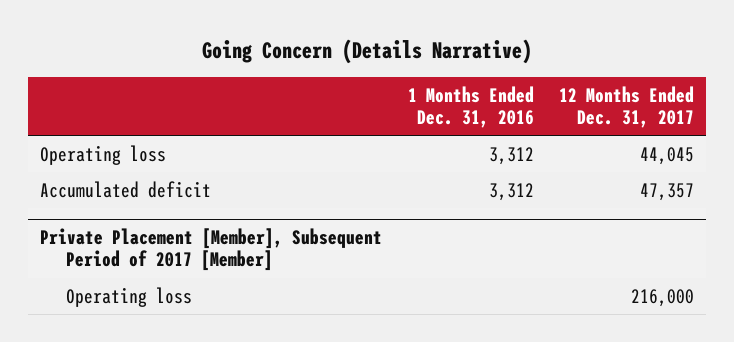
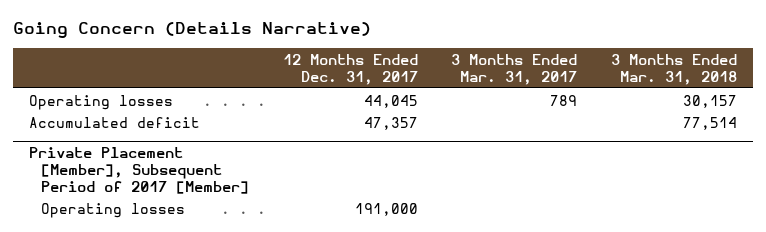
[407,85,534,129] 1 Months Ended Dec. 31, 2016 -> none
none -> [451,53,578,85] 3 Months Ended Mar. 31, 2017
none -> [610,53,737,85] 3 Months Ended Mar. 31, 2018
[40,144,167,165] Operating loss -> [29,94,174,110] Operating losses
[66,286,193,307] Operating loss -> [41,202,186,218] Operating losses
[630,288,694,307] 216,000 -> [354,202,418,216] 191,000

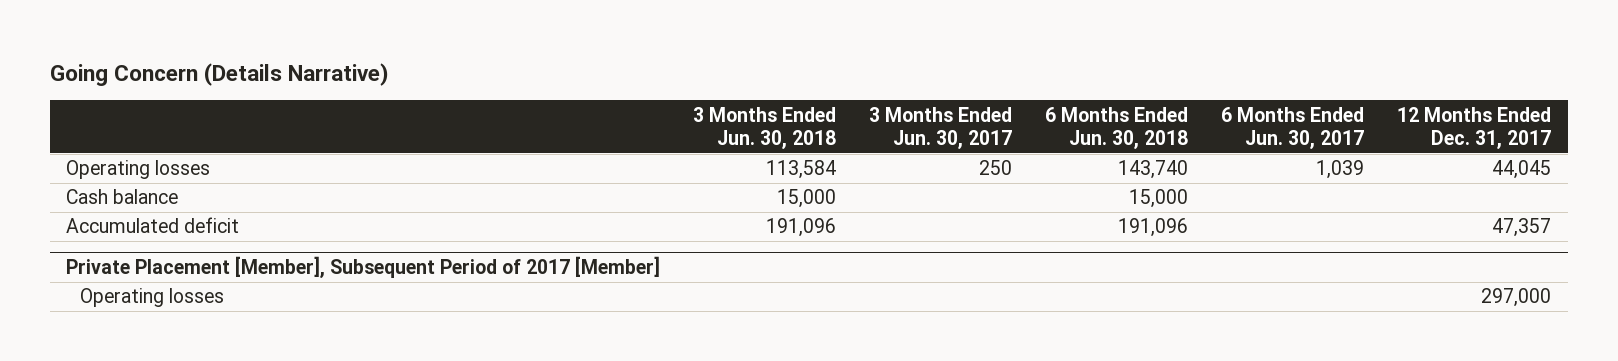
[451,53,578,85] 3 Months Ended Mar. 31, 2017 -> none
[610,53,737,85] 3 Months Ended Mar. 31, 2018 -> none
none -> [693,106,837,149] 3 Months Ended Jun. 30, 2018
none -> [869,106,1013,149] 3 Months Ended Jun. 30, 2017
none -> [1045,106,1189,149] 6 Months Ended Jun. 30, 2018
none -> [1221,106,1365,149] 6 Months Ended Jun. 30, 2017
none -> [66,189,179,205] Cash balance
[354,202,418,216] 191,000 -> [1481,288,1552,308] 297,000

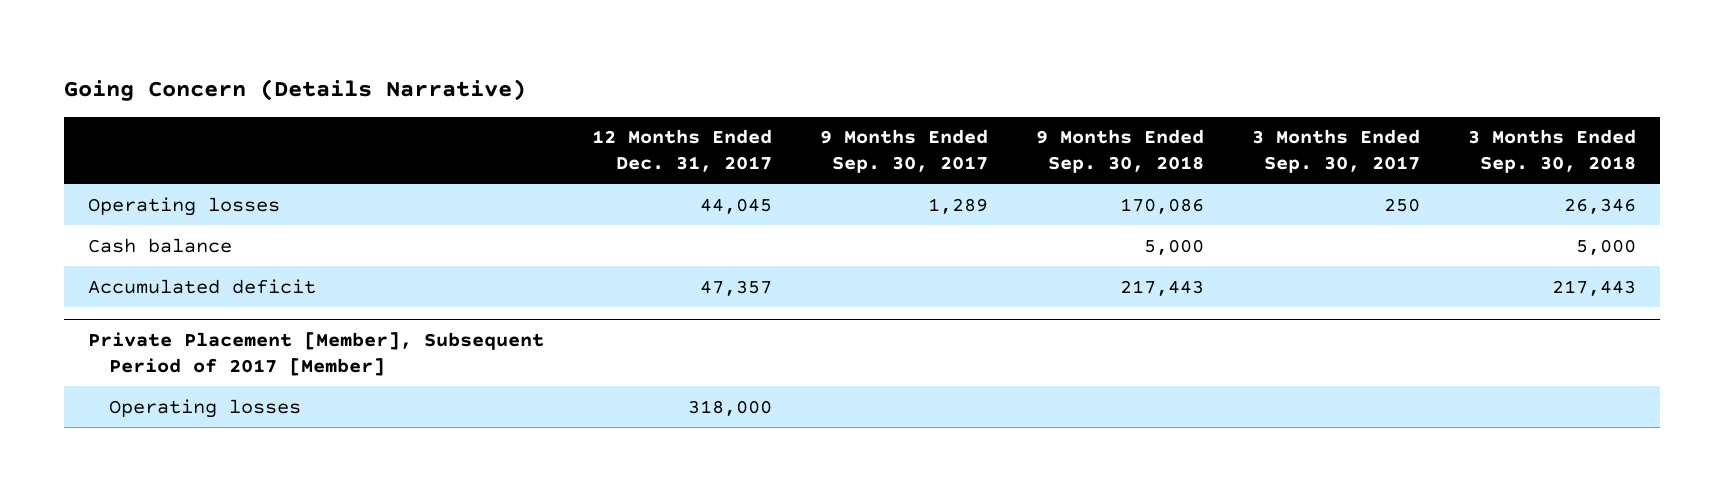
[693,106,837,149] 3 Months Ended Jun. 30, 2018 -> none
[869,106,1013,149] 3 Months Ended Jun. 30, 2017 -> none
[1045,106,1189,149] 6 Months Ended Jun. 30, 2018 -> none
[1221,106,1365,149] 6 Months Ended Jun. 30, 2017 -> none
none -> [820,129,989,174] 9 Months Ended Sep. 30, 2017
none -> [1036,129,1205,174] 9 Months Ended Sep. 30, 2018
none -> [1252,129,1421,174] 3 Months Ended Sep. 30, 2017
none -> [1468,129,1637,174] 3 Months Ended Sep. 30, 2018
[1481,288,1552,308] 297,000 -> [688,399,773,416] 318,000

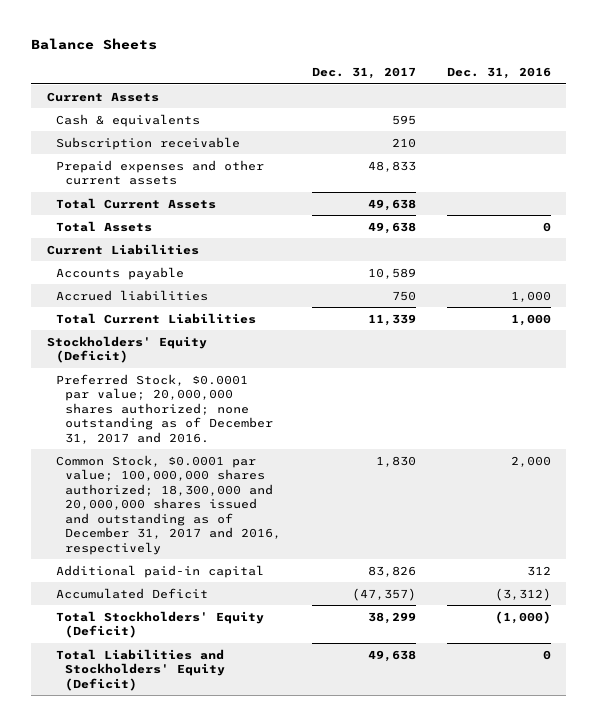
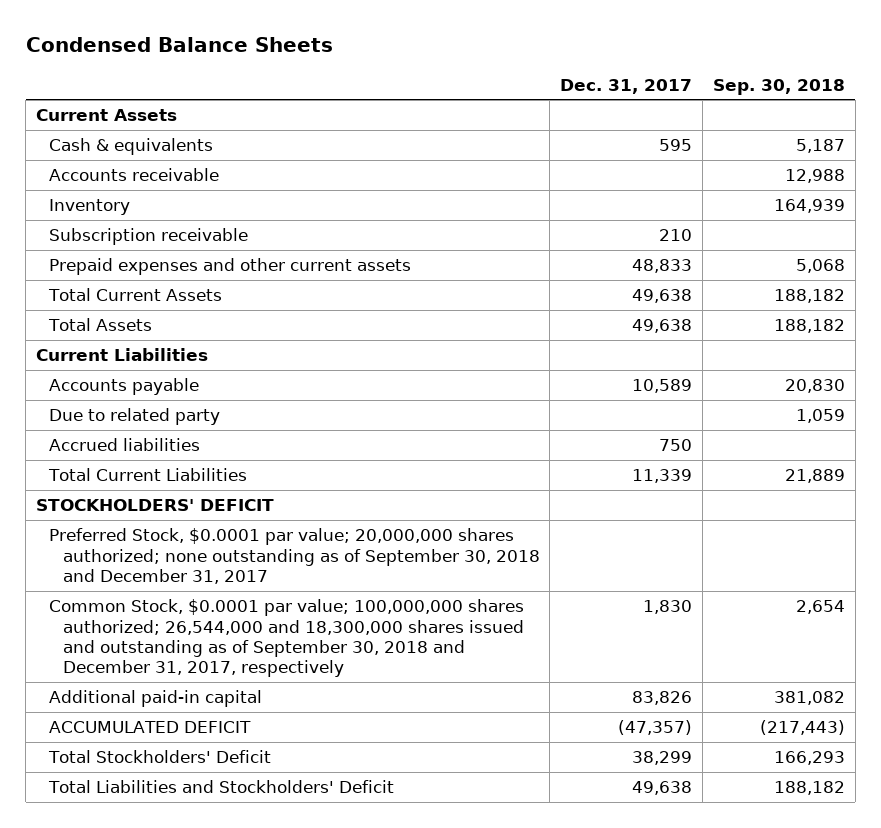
[31,38,158,51] Balance Sheets -> [25,37,333,53] Condensed Balance Sheets
[446,67,551,80] Dec. 31, 2016 -> none
none -> [712,78,845,95] Sep. 30, 2018
none -> [49,168,220,182] Accounts receivable
none -> [49,199,131,216] Inventory
none -> [49,408,221,426] Due to related party
[46,335,207,364] Stockholders' Equity (Deficit) -> [36,499,275,512] STOCKHOLDERS' DEFICIT
[55,373,274,444] Preferred Stock, $0.0001 par value; 20,000,000 shares authorized; none outstanding as of December 31, 2017 and 2016. -> [49,528,540,584] Preferred Stock, $0.0001 par value; 20,000,000 shares authorized; none outstanding as of September 30, 2018 and December 31, 2017
[55,454,282,555] Common Stock, $0.0001 par value; 100,000,000 shares authorized; 18,300,000 and 20,000,000 shares issued and outstanding as of December 31, 2017 and 2016, respectively -> [49,599,525,678] Common Stock, $0.0001 par value; 100,000,000 shares authorized; 26,544,000 and 18,300,000 shares issued and outstanding as of September 30, 2018 and December 31, 2017, respectively
[55,587,208,599] Accumulated Deficit -> [49,721,252,734] ACCUMULATED DEFICIT
[55,610,264,639] Total Stockholders' Equity (Deficit) -> [48,750,272,764] Total Stockholders' Deficit
[55,648,226,691] Total Liabilities and Stockholders' Equity (Deficit) -> [48,780,395,794] Total Liabilities and Stockholders' Deficit

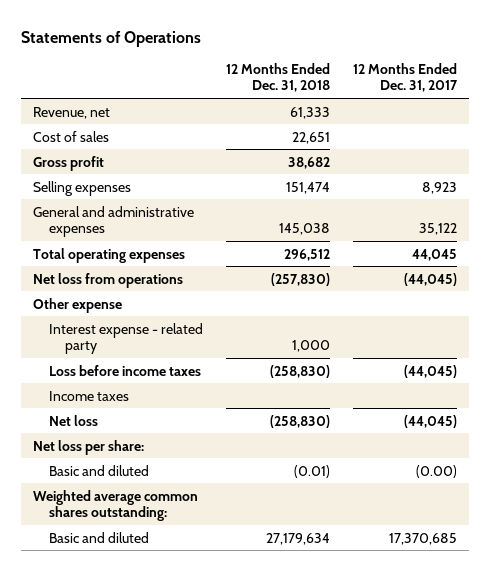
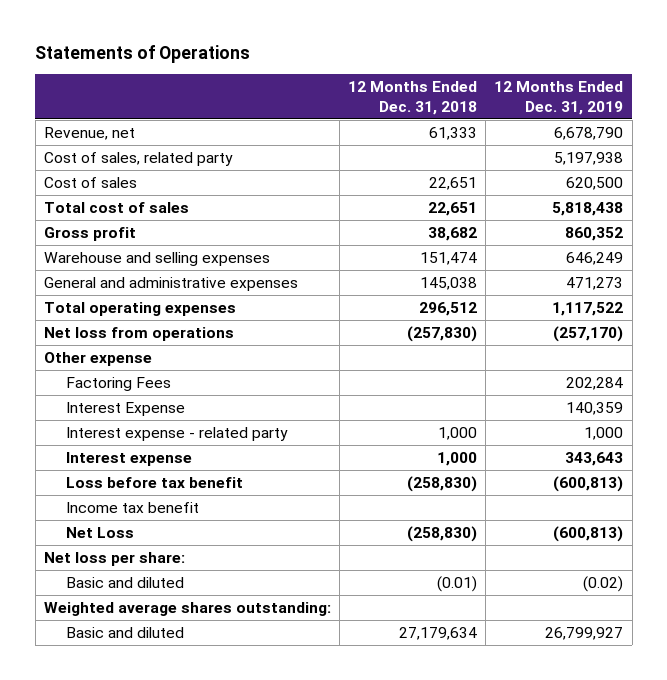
[353,63,459,93] 12 Months Ended Dec. 31, 2017 -> none
none -> [494,81,624,115] 12 Months Ended Dec. 31, 2019
none -> [43,151,233,166] Cost of sales, related party
none -> [43,201,189,213] Total cost of sales
[32,180,131,196] Selling expenses -> [43,251,270,266] Warehouse and selling expenses
none -> [66,376,172,391] Factoring Fees
none -> [66,401,186,416] Interest Expense
none -> [66,451,193,466] Interest expense
[48,364,201,376] Loss before income taxes -> [66,476,244,488] Loss before tax benefit
[48,390,129,401] Income taxes -> [66,501,200,513] Income tax benefit
[48,414,98,426] Net loss -> [66,526,135,538] Net Loss
[32,489,198,521] Weighted average common shares outstanding: -> [43,601,331,616] Weighted average shares outstanding:

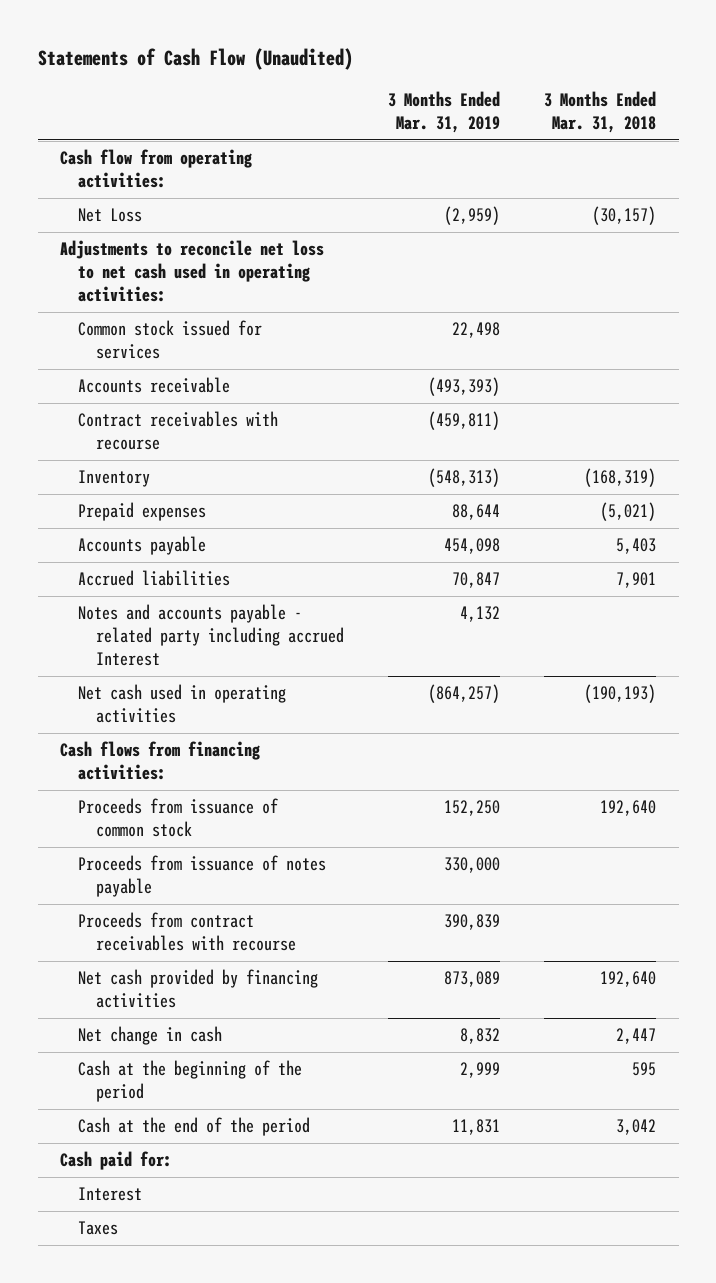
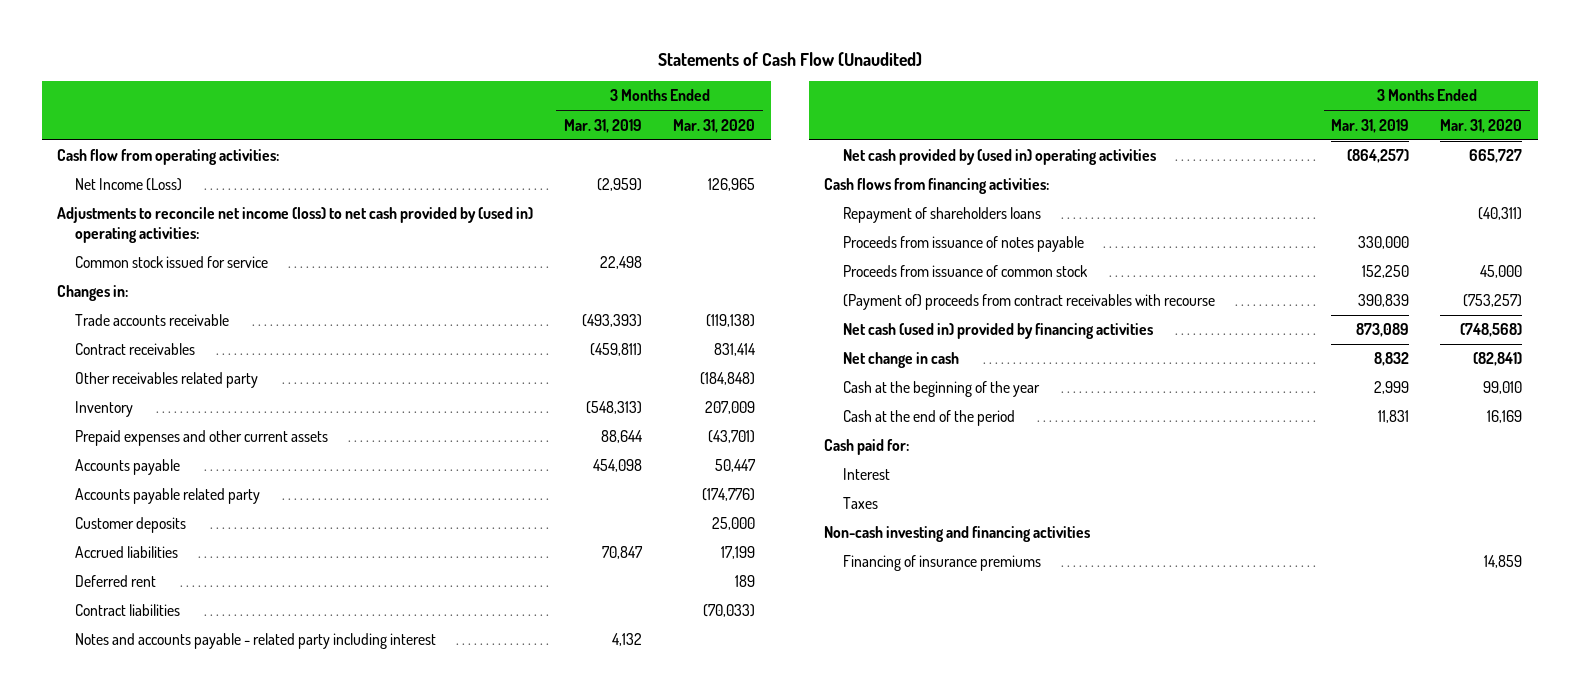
[544,91,657,134] 3 Months Ended Mar. 31, 2018 -> none
none -> [673,118,756,133] Mar. 31, 2020
[77,208,142,223] Net Loss -> [75,178,183,192] Net Income (Loss)
[59,240,324,302] Adjustments to reconcile net loss to net cash used in operating activities: -> [57,207,534,243] Adjustments to reconcile net income (loss) to net cash provided by (used in) operating activities:
[77,320,262,360] Common stock issued for services -> [75,256,269,269] Common stock issued for service
none -> [57,285,129,302] Changes in:
[77,377,230,394] Accounts receivable -> [75,314,230,327] Trade accounts receivable
[77,411,278,451] Contract receivables with recourse -> [75,343,196,356] Contract receivables
none -> [75,372,259,389] Other receivables related party
[77,502,206,522] Prepaid expenses -> [75,430,329,447] Prepaid expenses and other current assets
none -> [75,488,261,505] Accounts payable related party
none -> [75,517,187,534] Customer deposits
none -> [75,575,157,588] Deferred rent
none -> [75,604,181,617] Contract liabilities
[77,604,345,666] Notes and accounts payable - related party including accrued Interest -> [75,633,437,650] Notes and accounts payable - related party including interest
[77,684,286,724] Net cash used in operating activities -> [842,149,1156,166] Net cash provided by (used in) operating activities
none -> [842,207,1041,224] Repayment of shareholders loans
[77,798,278,838] Proceeds from issuance of common stock -> [842,265,1088,278] Proceeds from issuance of common stock
[77,912,297,952] Proceeds from contract receivables with recourse -> [842,294,1215,311] (Payment of) proceeds from contract receivables with recourse
[77,969,318,1009] Net cash provided by financing activities -> [842,323,1153,340] Net cash (used in) provided by financing activities
[77,1060,302,1103] Cash at the beginning of the period -> [842,381,1040,398] Cash at the beginning of the year
none -> [824,526,1091,543] Non-cash investing and financing activities
none -> [842,555,1041,572] Financing of insurance premiums

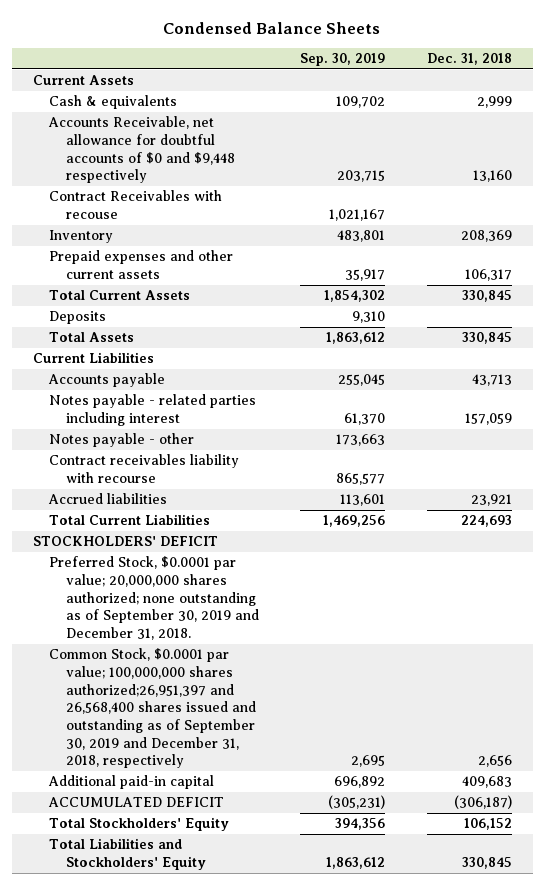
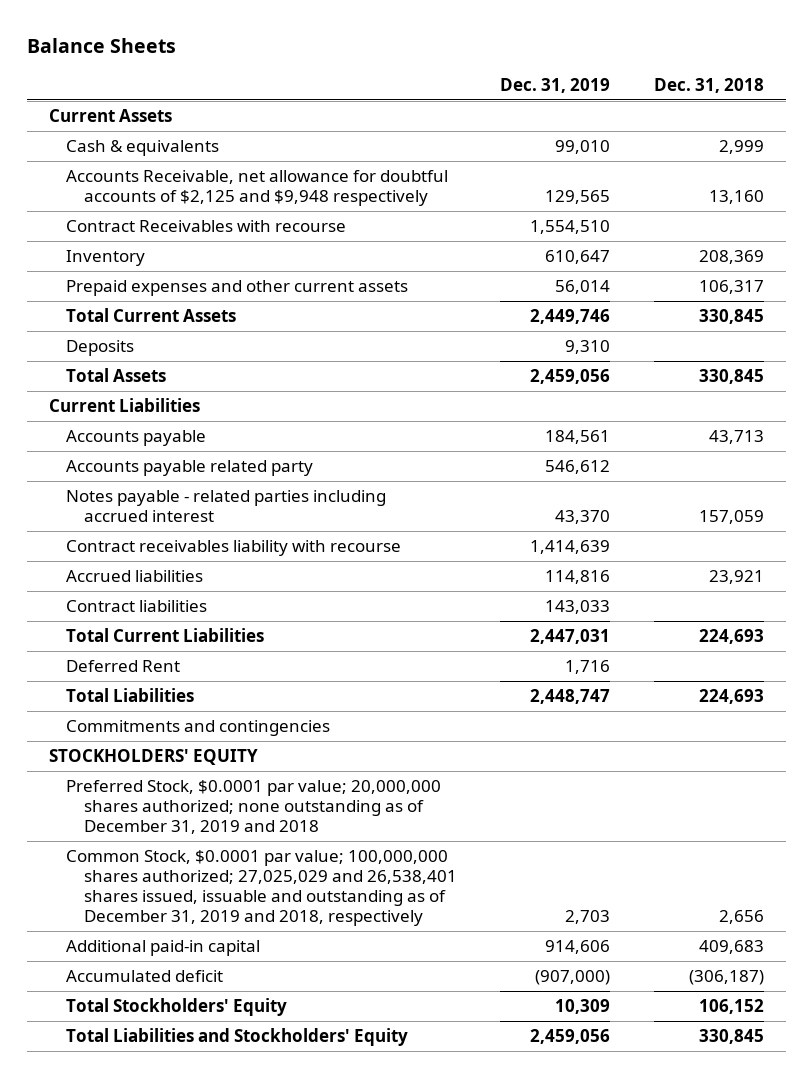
[163,21,381,34] Condensed Balance Sheets -> [26,38,176,54] Balance Sheets
[300,53,386,67] Sep. 30, 2019 -> none
none -> [500,78,611,94] Dec. 31, 2019
[48,116,235,184] Accounts Receivable, net allowance for doubtful accounts of $0 and $9,448 respectively -> [66,169,449,207] Accounts Receivable, net allowance for doubtful accounts of $2,125 and $9,948 respectively
[49,190,223,220] Contract Receivables with recouse -> [66,219,347,232] Contract Receivables with recourse
[49,433,195,448] Notes payable - other -> none
none -> [66,459,314,476] Accounts payable related party
[49,394,257,427] Notes payable - related parties including interest -> [66,489,387,523] Notes payable - related parties including accrued interest
none -> [66,599,208,612] Contract liabilities
none -> [66,659,181,672] Deferred Rent
none -> [66,687,195,702] Total Liabilities
none -> [66,719,331,736] Commitments and contingencies
[32,536,218,547] STOCKHOLDERS' DEFICIT -> [48,748,258,765] STOCKHOLDERS' EQUITY
[49,556,259,640] Preferred Stock, $0.0001 par value; 20,000,000 shares authorized; none outstanding as of September 30, 2019 and December 31, 2018. -> [66,779,442,835] Preferred Stock, $0.0001 par value; 20,000,000 shares authorized; none outstanding as of December 31, 2019 and 2018
[49,648,256,769] Common Stock, $0.0001 par value; 100,000,000 shares authorized;26,951,397 and 26,568,400 shares issued and outstanding as of September 30, 2019 and December 31, 2018, respectively -> [66,849,458,927] Common Stock, $0.0001 par value; 100,000,000 shares authorized; 27,025,029 and 26,538,401 shares issued, issuable and outstanding as of December 31, 2019 and 2018, respectively
[48,797,225,808] ACCUMULATED DEFICIT -> [66,969,224,982] Accumulated deficit

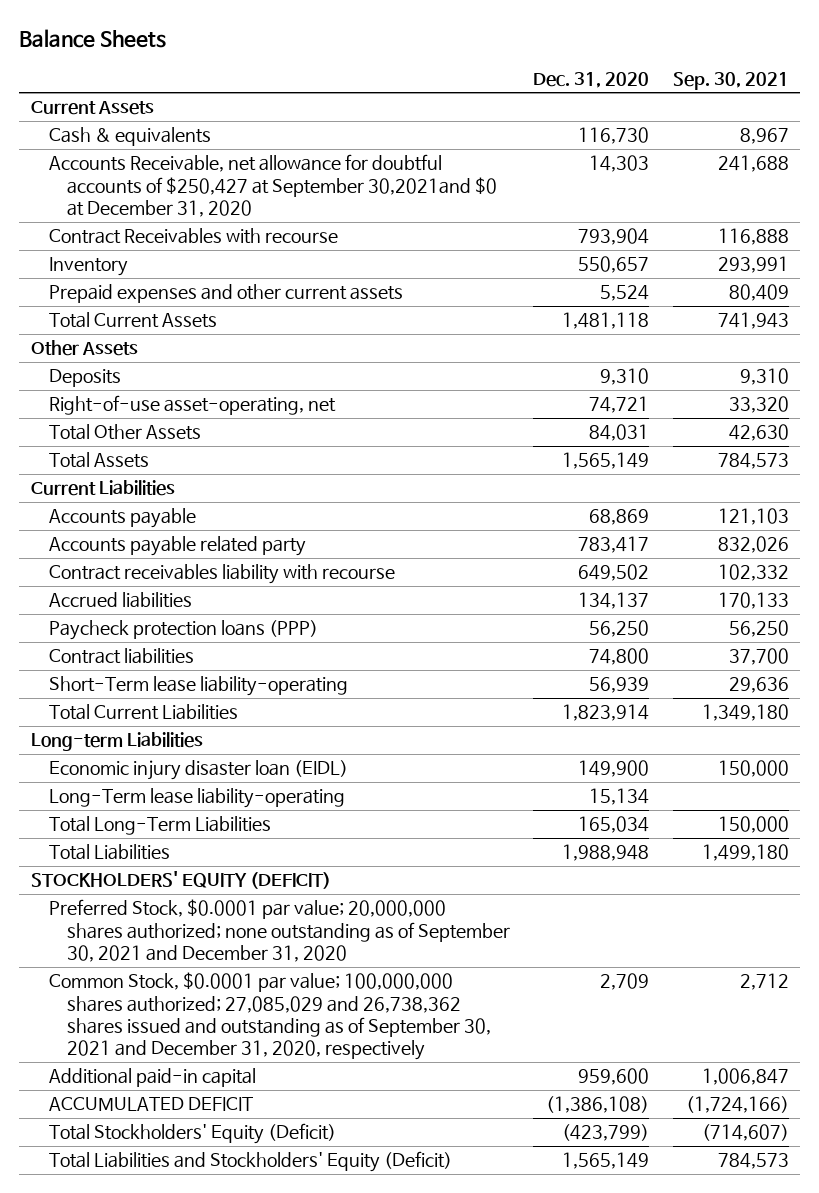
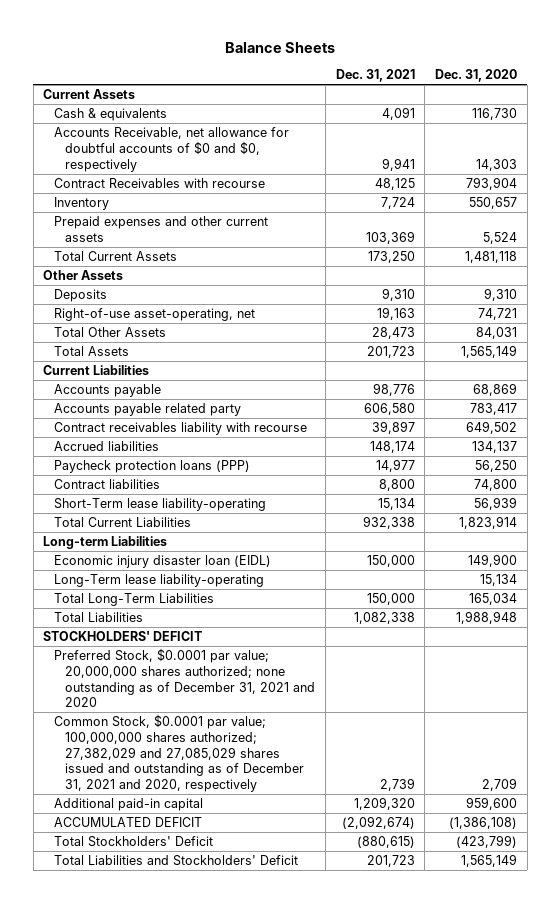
[672,71,789,90] Sep. 30, 2021 -> none
none -> [335,69,415,83] Dec. 31, 2021
[48,154,497,218] Accounts Receivable, net allowance for doubtful accounts of $250,427 at September 30,2021and $0 at December 31, 2020 -> [54,127,290,172] Accounts Receivable, net allowance for doubtful accounts of $0 and $0, respectively
[30,871,331,890] STOCKHOLDERS' EQUITY (DEFICIT) -> [43,631,203,642] STOCKHOLDERS' DEFICIT
[48,899,510,963] Preferred Stock, $0.0001 par value; 20,000,000 shares authorized; none outstanding as of September 30, 2021 and December 31, 2020 -> [54,648,316,708] Preferred Stock, $0.0001 par value; 20,000,000 shares authorized; none outstanding as of December 31, 2021 and 2020
[48,972,491,1061] Common Stock, $0.0001 par value; 100,000,000 shares authorized; 27,085,029 and 26,738,362 shares issued and outstanding as of September 30, 2021 and December 31, 2020, respectively -> [54,714,305,793] Common Stock, $0.0001 par value; 100,000,000 shares authorized; 27,382,029 and 27,085,029 shares issued and outstanding as of December 31, 2021 and 2020, respectively
[48,1123,336,1145] Total Stockholders' Equity (Deficit) -> [54,836,214,848] Total Stockholders' Deficit
[48,1151,452,1173] Total Liabilities and Stockholders' Equity (Deficit) -> [54,855,299,867] Total Liabilities and Stockholders' Deficit

